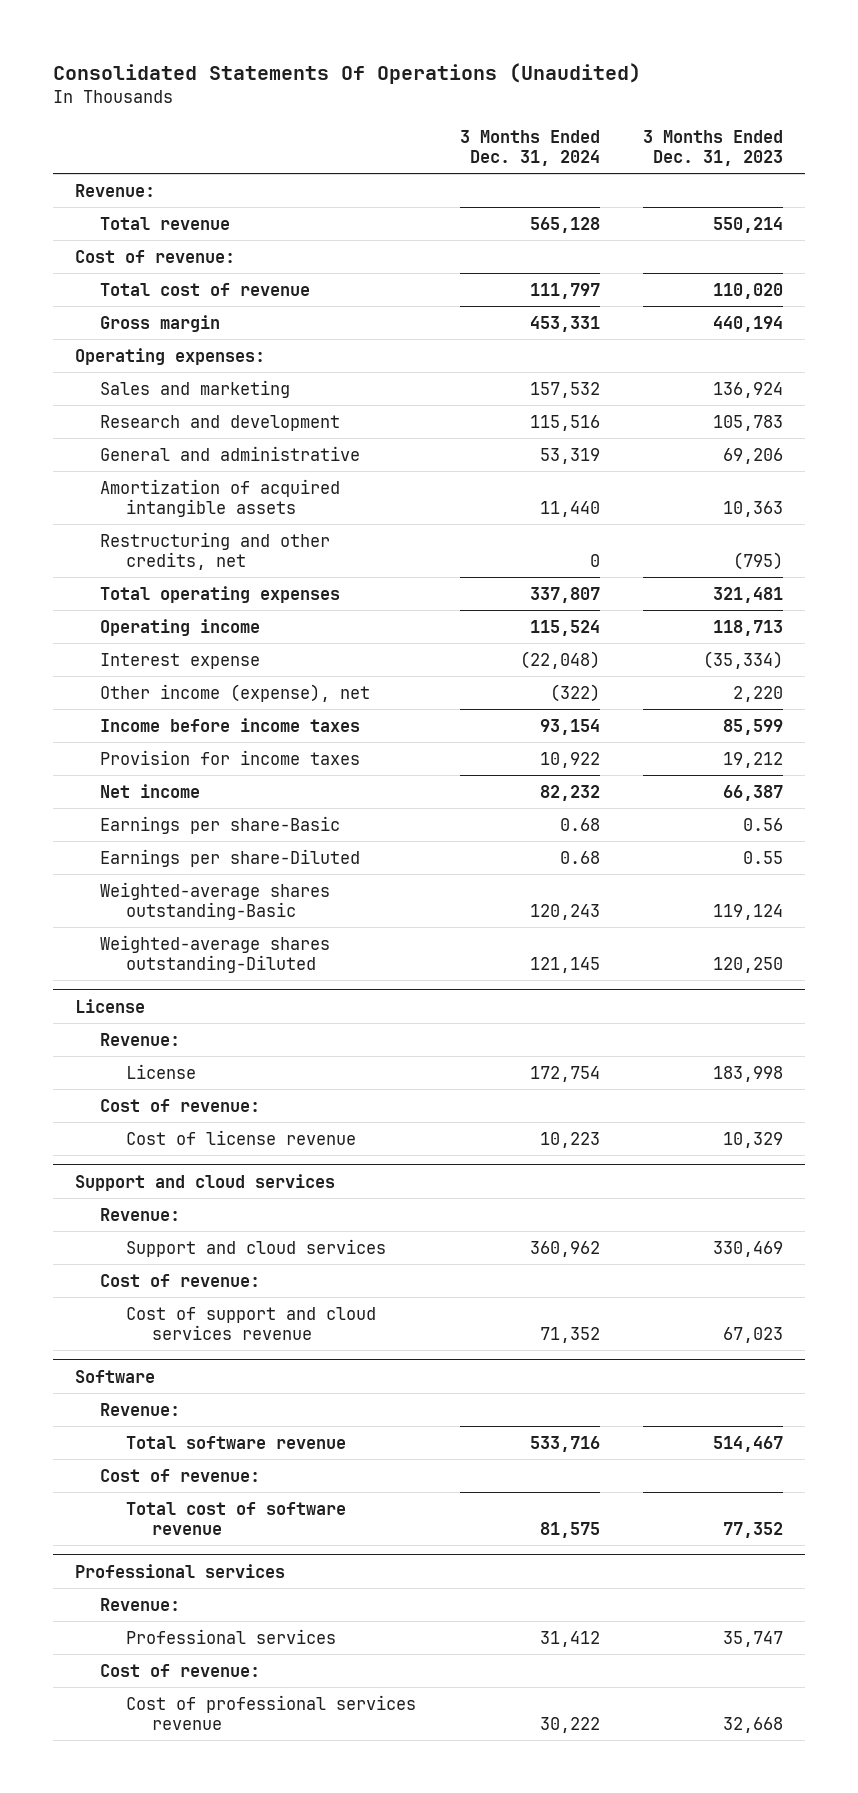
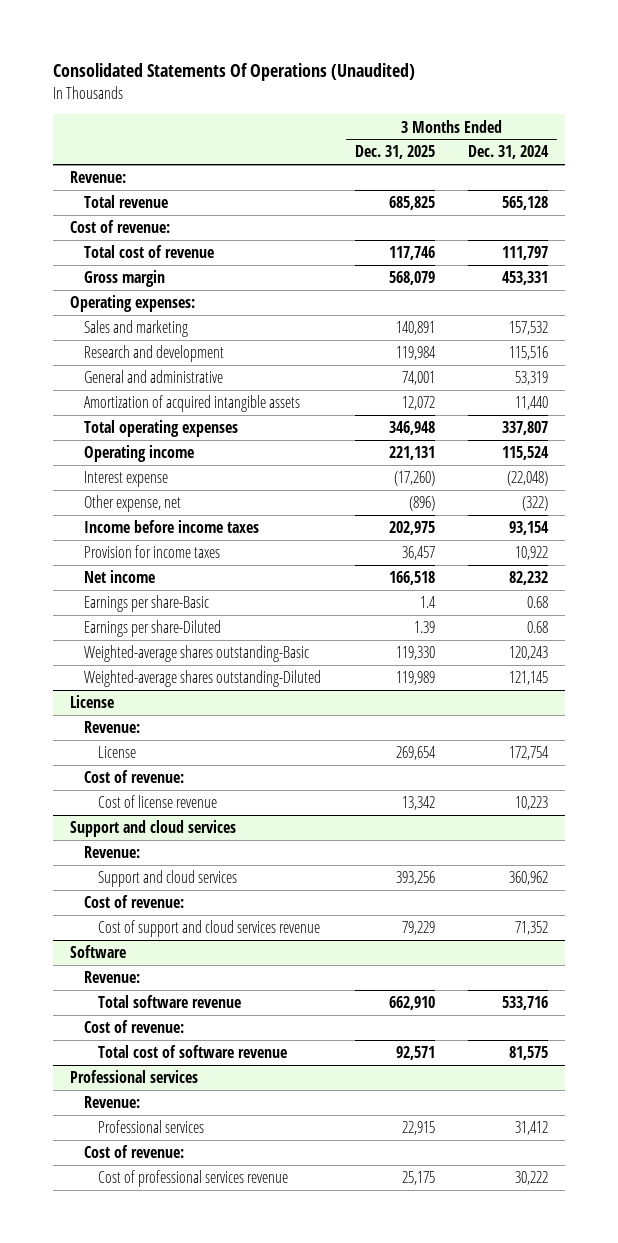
[643,129,784,166] 3 Months Ended Dec. 31, 2023 -> none
none -> [354,145,435,160] Dec. 31, 2025
[100,531,331,570] Restructuring and other credits, net -> none
[100,683,371,702] Other income (expense), net -> [83,495,181,513] Other expense, net

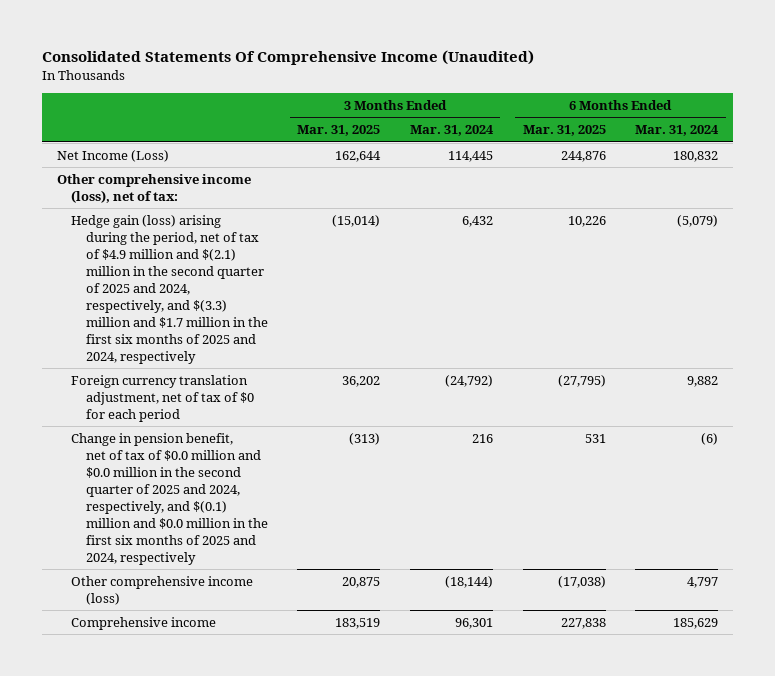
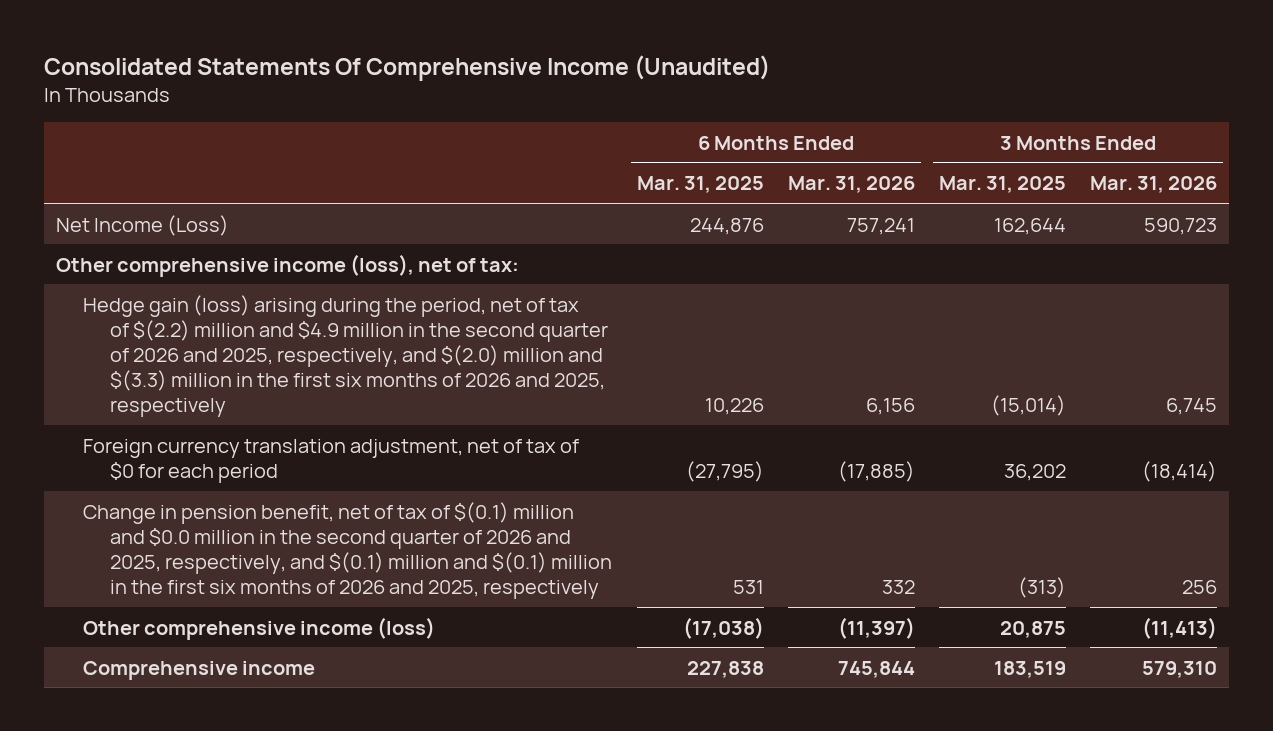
[409,125,494,137] Mar. 31, 2024 -> none
[635,125,720,137] Mar. 31, 2024 -> none
none -> [787,176,915,194] Mar. 31, 2026
none -> [1089,176,1217,194] Mar. 31, 2026
[71,214,268,365] Hedge gain (loss) arising during the period, net of tax of $4.9 million and $(2.1) million in the second quarter of 2025 and 2024, respectively, and $(3.3) million and $1.7 million in the first six months of 2025 and 2024, respectively -> [83,294,609,418] Hedge gain (loss) arising during the period, net of tax of $(2.2) million and $4.9 million in the second quarter of 2026 and 2025, respectively, and $(2.0) million and $(3.3) million in the first six months of 2026 and 2025, respectively
[71,432,268,566] Change in pension benefit, net of tax of $0.0 million and $0.0 million in the second quarter of 2025 and 2024, respectively, and $(0.1) million and $0.0 million in the first six months of 2025 and 2024, respectively -> [83,501,613,599] Change in pension benefit, net of tax of $(0.1) million and $0.0 million in the second quarter of 2026 and 2025, respectively, and $(0.1) million and $(0.1) million in the first six months of 2026 and 2025, respectively

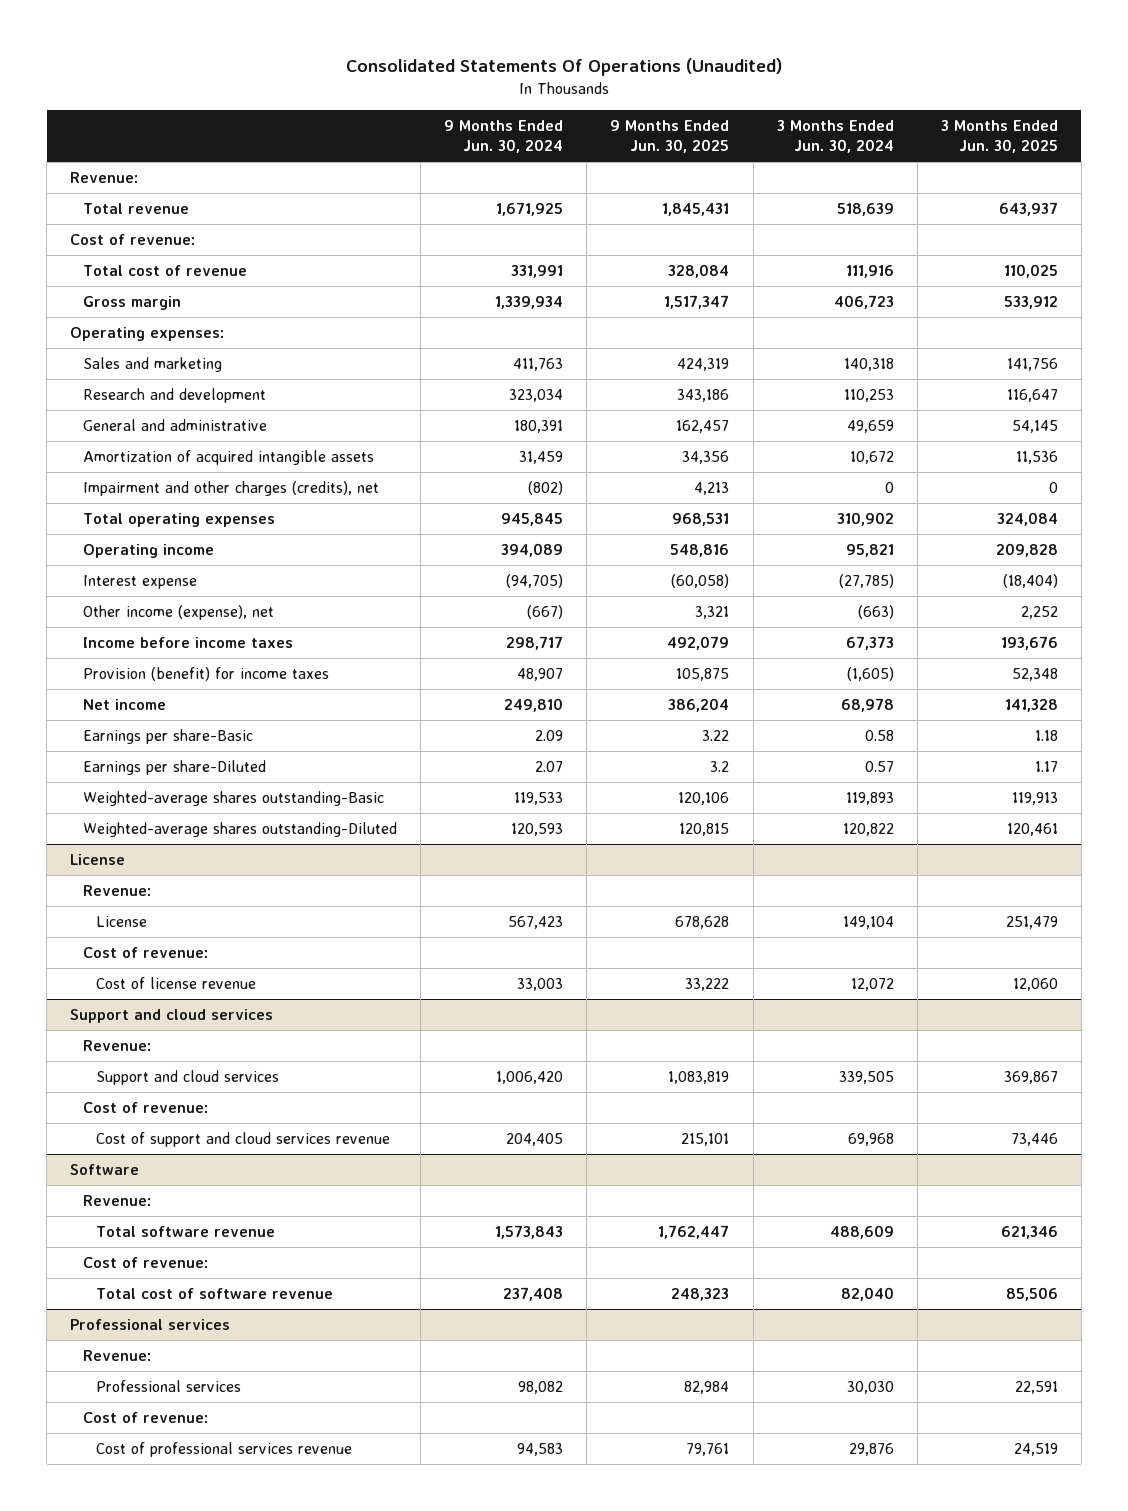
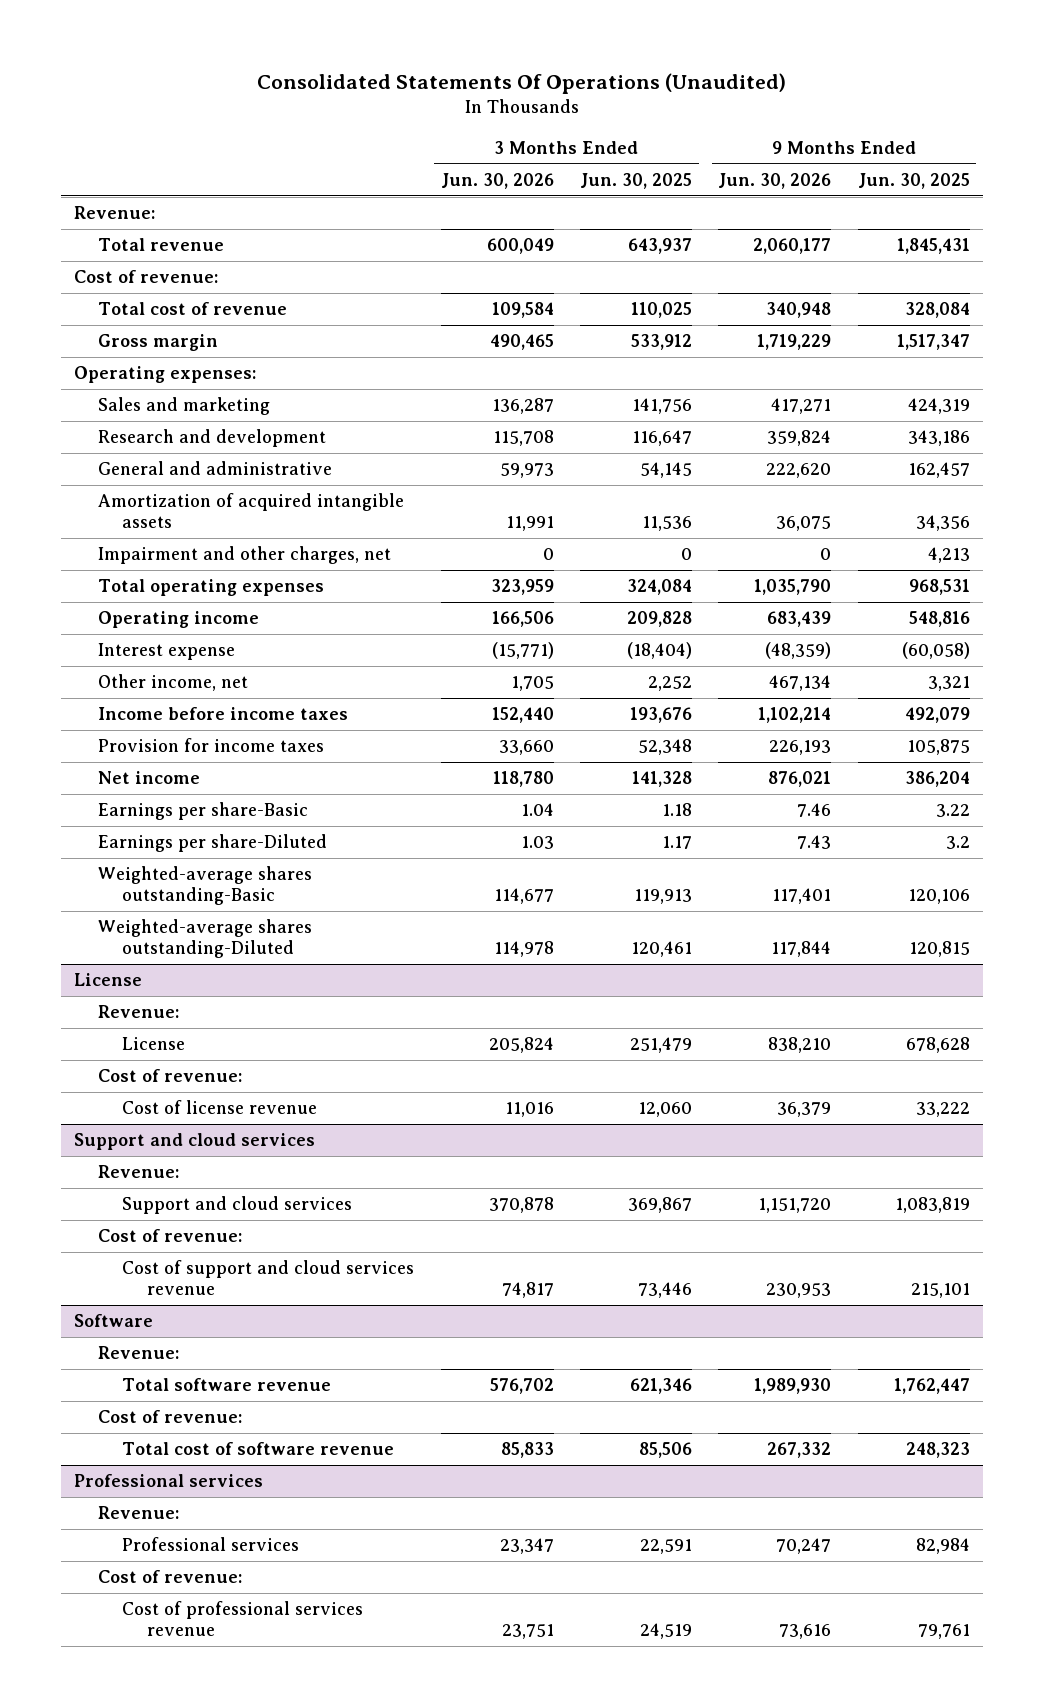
[444,120,564,154] 9 Months Ended Jun. 30, 2024 -> none
[776,120,894,154] 3 Months Ended Jun. 30, 2024 -> none
none -> [440,172,554,189] Jun. 30, 2026
none -> [718,172,832,189] Jun. 30, 2026
[83,481,380,497] Impairment and other charges (credits), net -> [98,546,392,565] Impairment and other charges, net
[83,605,275,621] Other income (expense), net -> [98,674,249,692] Other income, net
[83,667,330,682] Provision (benefit) for income taxes -> [98,738,325,753] Provision for income taxes

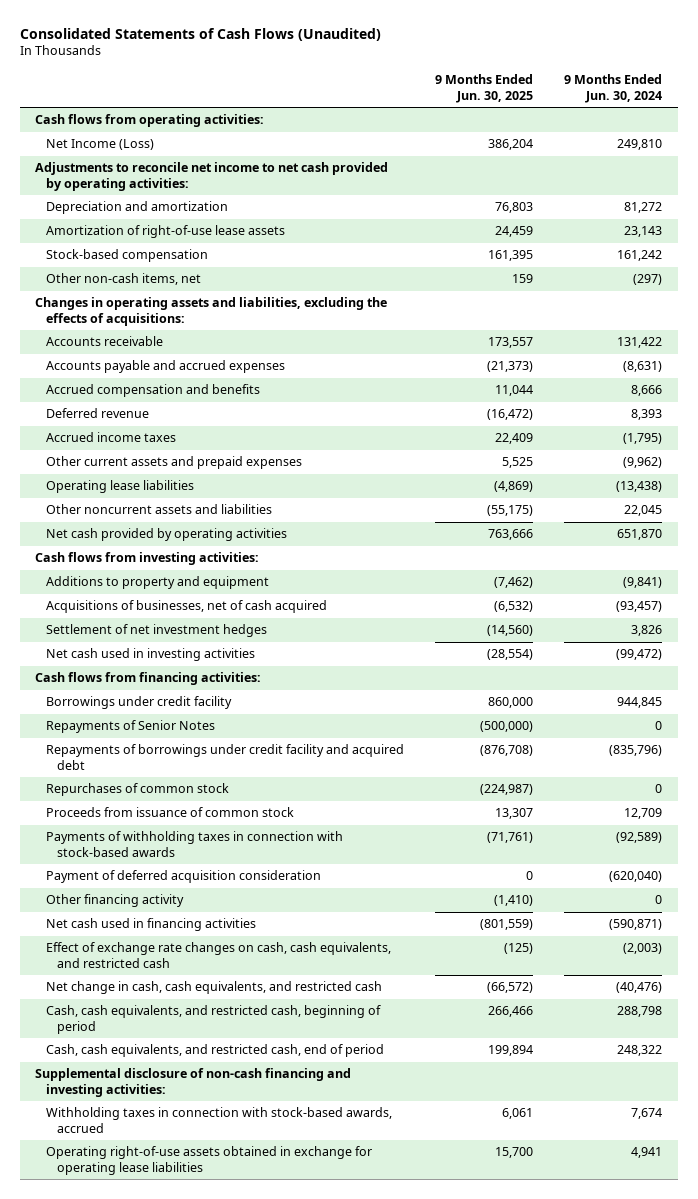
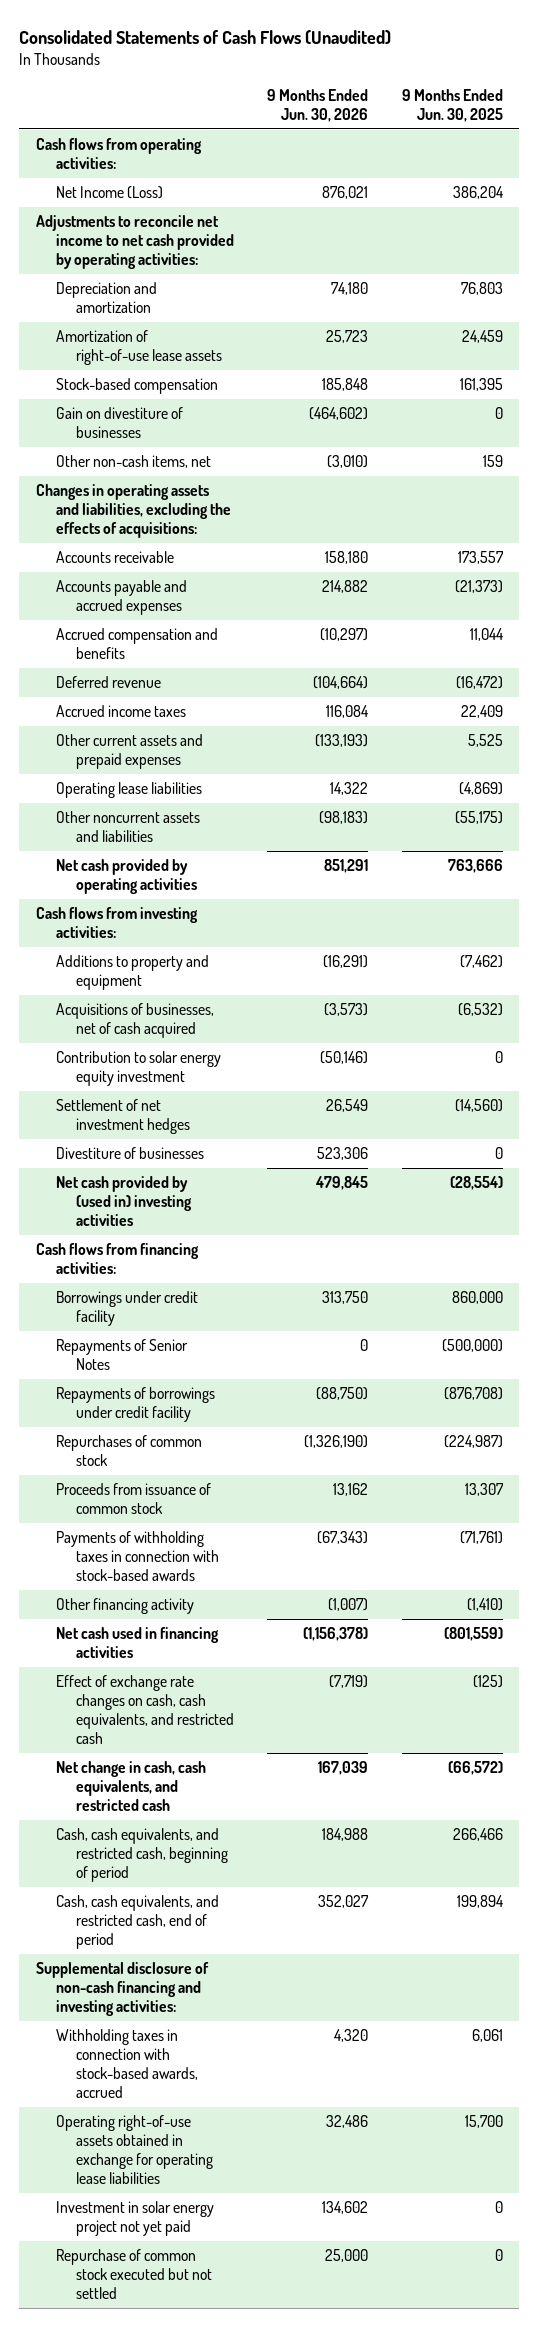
[564,74,663,103] 9 Months Ended Jun. 30, 2024 -> none
none -> [267,88,369,122] 9 Months Ended Jun. 30, 2026
none -> [55,407,183,439] Gain on divestiture of businesses
none -> [55,1051,221,1087] Contribution to solar energy equity investment
none -> [55,1147,204,1160] Divestiture of businesses
[46,648,256,662] Net cash used in investing activities -> [55,1176,192,1227] Net cash provided by (used in) investing activities
[46,744,405,770] Repayments of borrowings under credit facility and acquired debt -> [55,1387,215,1423] Repayments of borrowings under credit facility
[46,870,322,884] Payment of deferred acquisition consideration -> none
none -> [55,2201,214,2237] Investment in solar energy project not yet paid
none -> [55,2249,212,2300] Repurchase of common stock executed but not settled

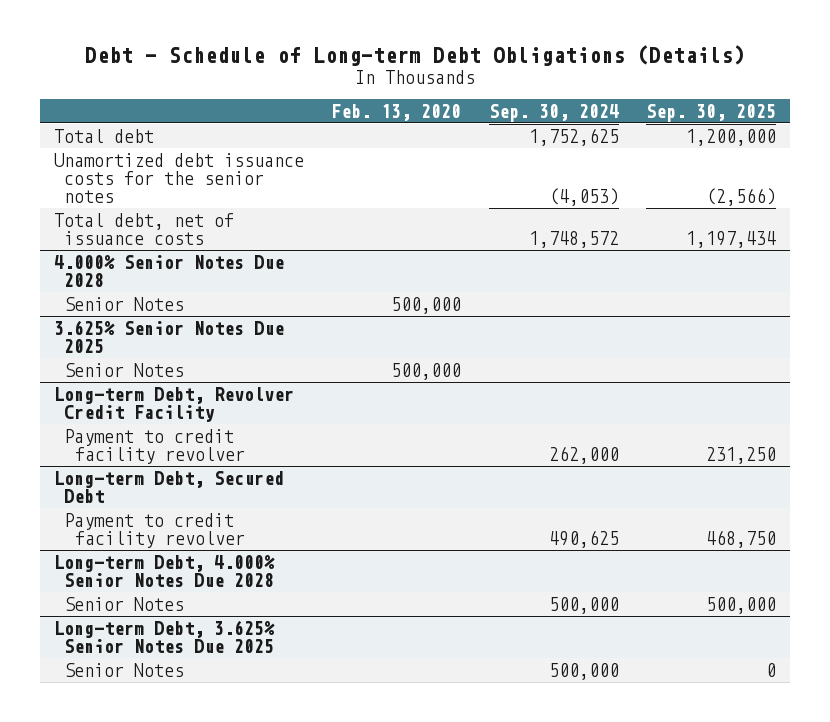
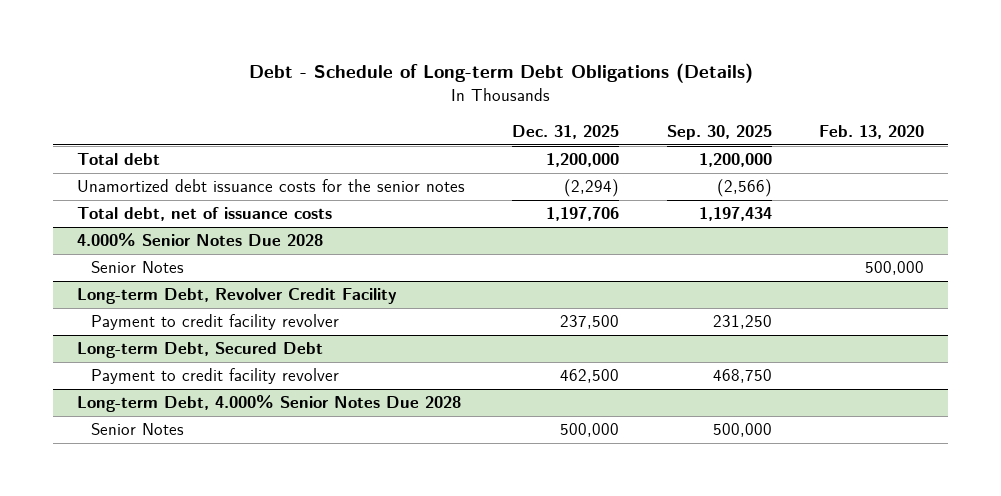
[488,103,619,122] Sep. 30, 2024 -> none
none -> [512,124,620,139] Dec. 31, 2025
[53,319,284,353] 3.625% Senior Notes Due 2025 -> none
[64,362,185,377] Senior Notes -> none
[53,619,275,653] Long-term Debt, 3.625% Senior Notes Due 2025 -> none
[64,662,185,677] Senior Notes -> none

